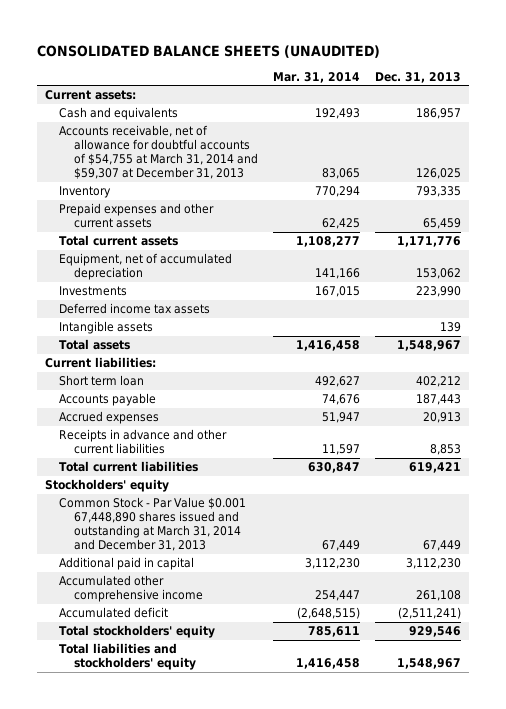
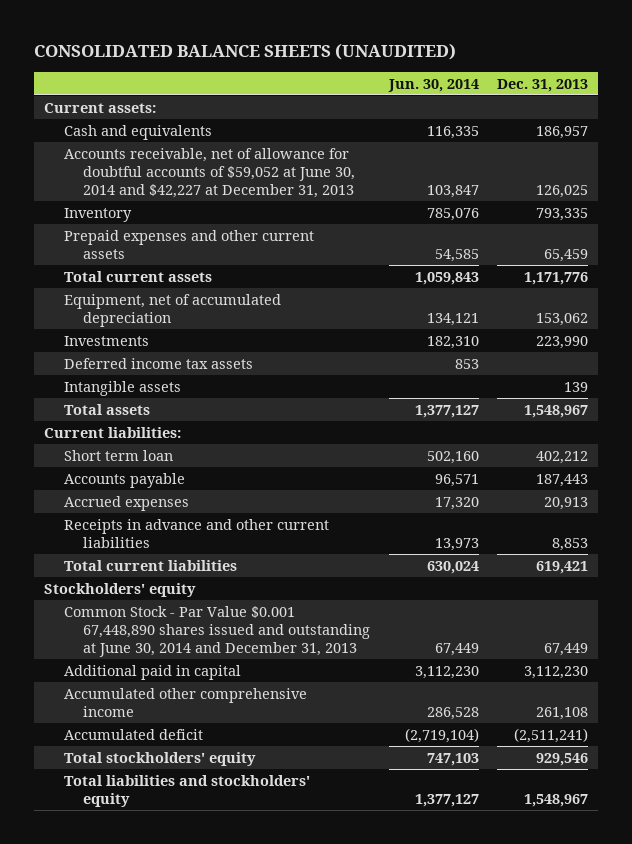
[272,71,360,83] Mar. 31, 2014 -> none
none -> [387,78,479,92] Jun. 30, 2014
[59,125,258,180] Accounts receivable, net of allowance for doubtful accounts of $54,755 at March 31, 2014 and $59,307 at December 31, 2013 -> [63,147,356,199] Accounts receivable, net of allowance for doubtful accounts of $59,052 at June 30, 2014 and $42,227 at December 31, 2013
[59,497,247,552] Common Stock - Par Value $0.001 67,448,890 shares issued and outstanding at March 31, 2014 and December 31, 2013 -> [63,605,371,658] Common Stock - Par Value $0.001 67,448,890 shares issued and outstanding at June 30, 2014 and December 31, 2013

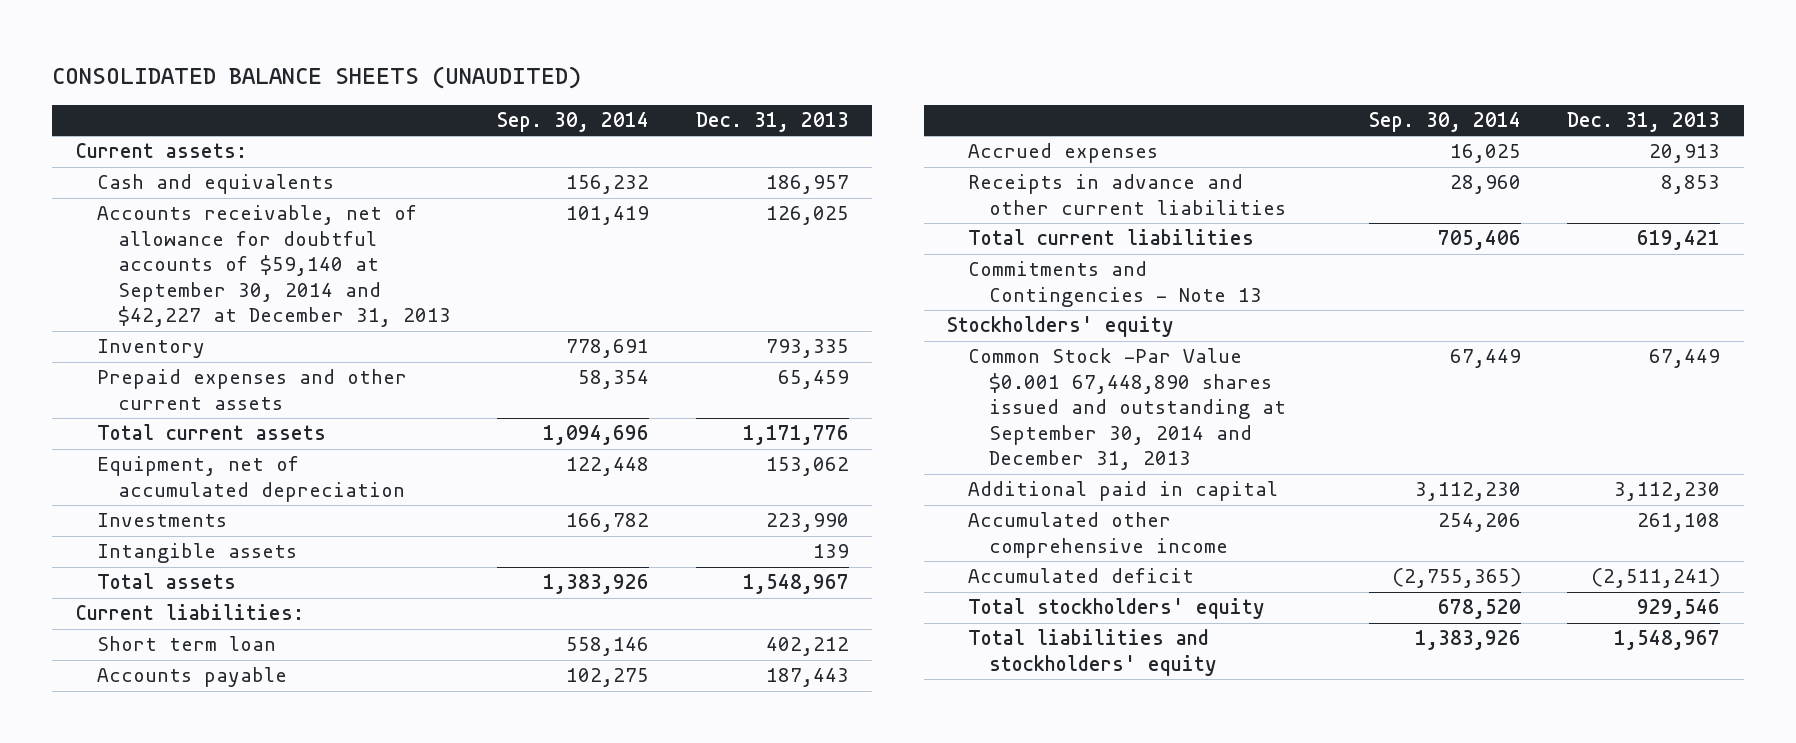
[387,78,479,92] Jun. 30, 2014 -> none
none -> [497,112,650,133] Sep. 30, 2014
[63,147,356,199] Accounts receivable, net of allowance for doubtful accounts of $59,052 at June 30, 2014 and $42,227 at December 31, 2013 -> [96,205,451,328] Accounts receivable, net of allowance for doubtful accounts of $59,140 at September 30, 2014 and $42,227 at December 31, 2013
[63,357,253,369] Deferred income tax assets -> none
none -> [968,261,1262,307] Commitments and Contingencies - Note 13
[63,605,371,658] Common Stock - Par Value $0.001 67,448,890 shares issued and outstanding at June 30, 2014 and December 31, 2013 -> [968,348,1286,471] Common Stock -Par Value $0.001 67,448,890 shares issued and outstanding at September 30, 2014 and December 31, 2013

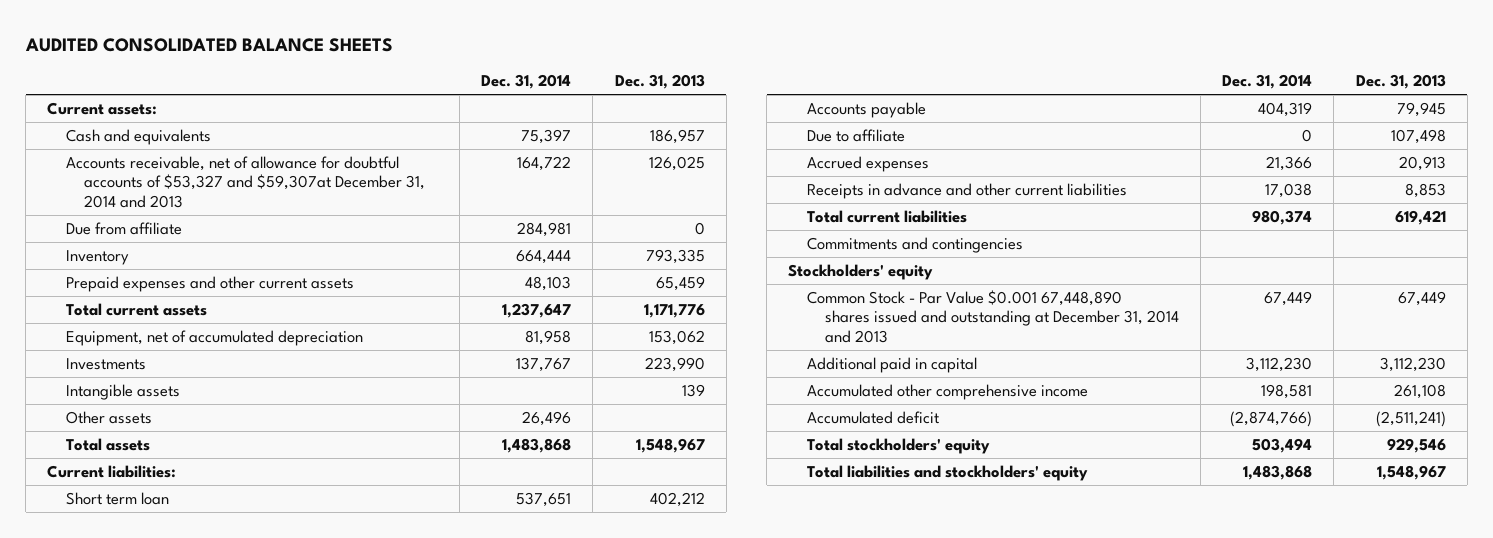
[52,66,582,90] CONSOLIDATED BALANCE SHEETS (UNAUDITED) -> [24,38,393,53] AUDITED CONSOLIDATED BALANCE SHEETS
[497,112,650,133] Sep. 30, 2014 -> none
none -> [481,74,572,90] Dec. 31, 2014
[96,205,451,328] Accounts receivable, net of allowance for doubtful accounts of $59,140 at September 30, 2014 and $42,227 at December 31, 2013 -> [65,155,426,209] Accounts receivable, net of allowance for doubtful accounts of $53,327 and $59,307at December 31, 2014 and 2013
none -> [65,221,182,235] Due from affiliate
none -> [65,410,152,424] Other assets
[766,668,850,688] 187,443 -> [1396,101,1446,117] 79,945
none -> [806,128,905,142] Due to affiliate
[968,261,1262,307] Commitments and Contingencies - Note 13 -> [806,236,1023,253] Commitments and contingencies
[968,348,1286,471] Common Stock -Par Value $0.001 67,448,890 shares issued and outstanding at September 30, 2014 and December 31, 2013 -> [806,289,1180,344] Common Stock - Par Value $0.001 67,448,890 shares issued and outstanding at December 31, 2014 and 2013

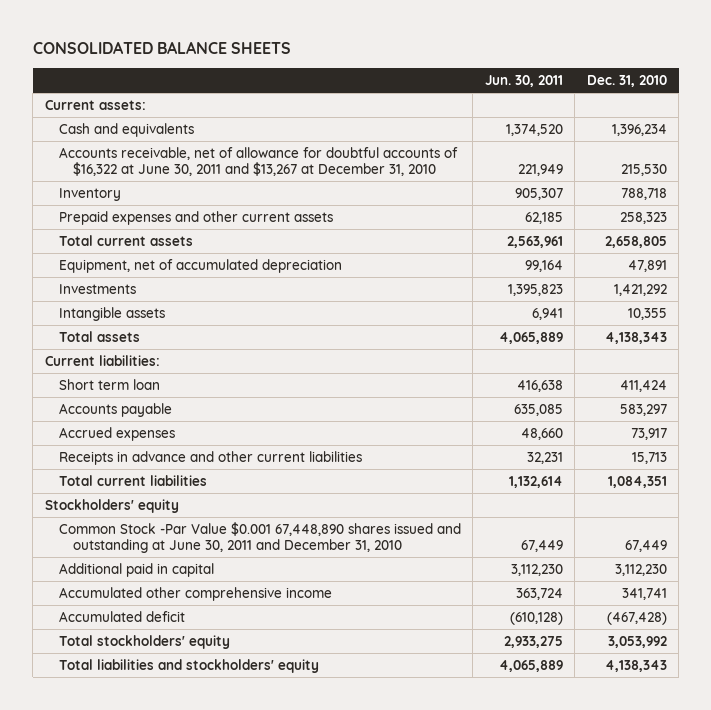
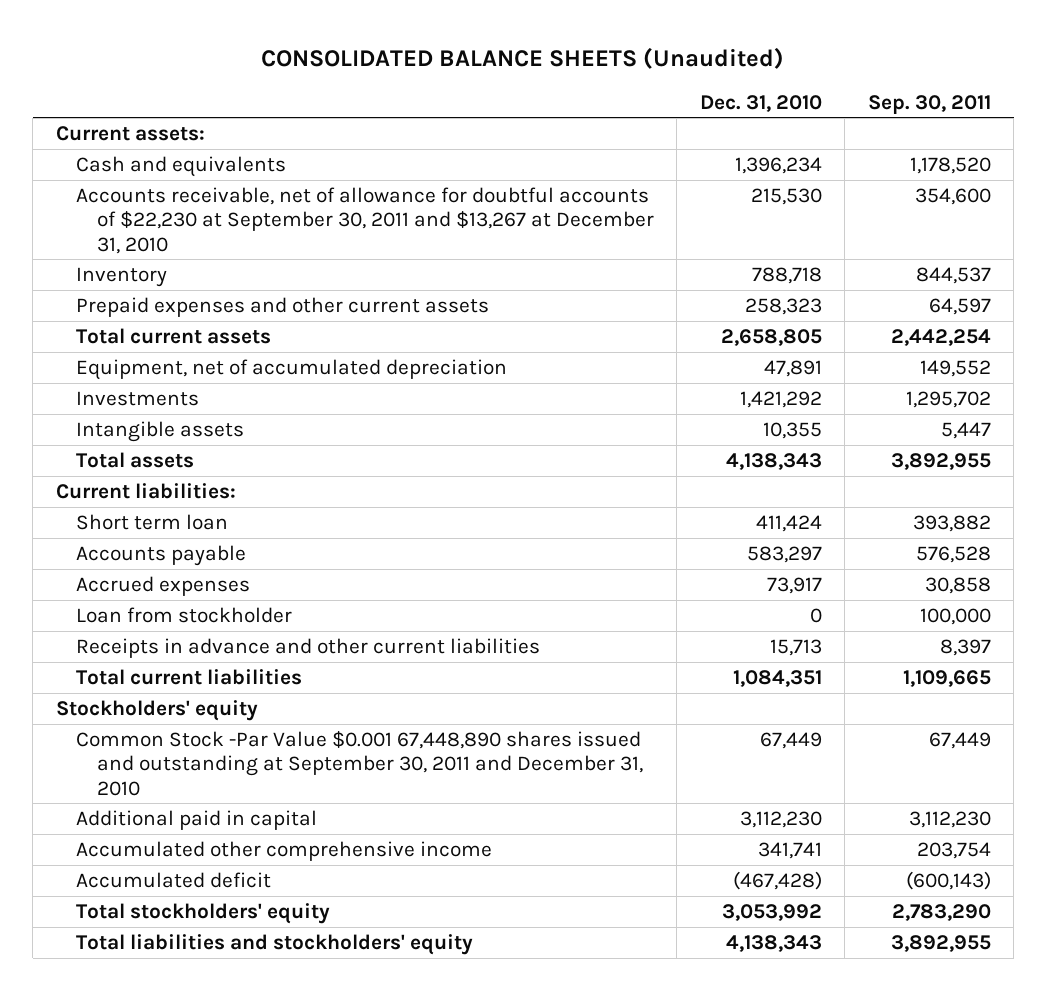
[32,40,291,54] CONSOLIDATED BALANCE SHEETS -> [261,46,785,69] CONSOLIDATED BALANCE SHEETS (Unaudited)
[484,74,563,87] Jun. 30, 2011 -> none
none -> [867,94,991,114] Sep. 30, 2011
[58,147,458,176] Accounts receivable, net of allowance for doubtful accounts of $16,322 at June 30, 2011 and $13,267 at December 31, 2010 -> [76,186,654,254] Accounts receivable, net of allowance for doubtful accounts of $22,230 at September 30, 2011 and $13,267 at December 31, 2010
none -> [76,606,293,623] Loan from stockholder
[58,522,461,553] Common Stock -Par Value $0.001 67,448,890 shares issued and outstanding at June 30, 2011 and December 31, 2010 -> [76,730,643,796] Common Stock -Par Value $0.001 67,448,890 shares issued and outstanding at September 30, 2011 and December 31, 2010

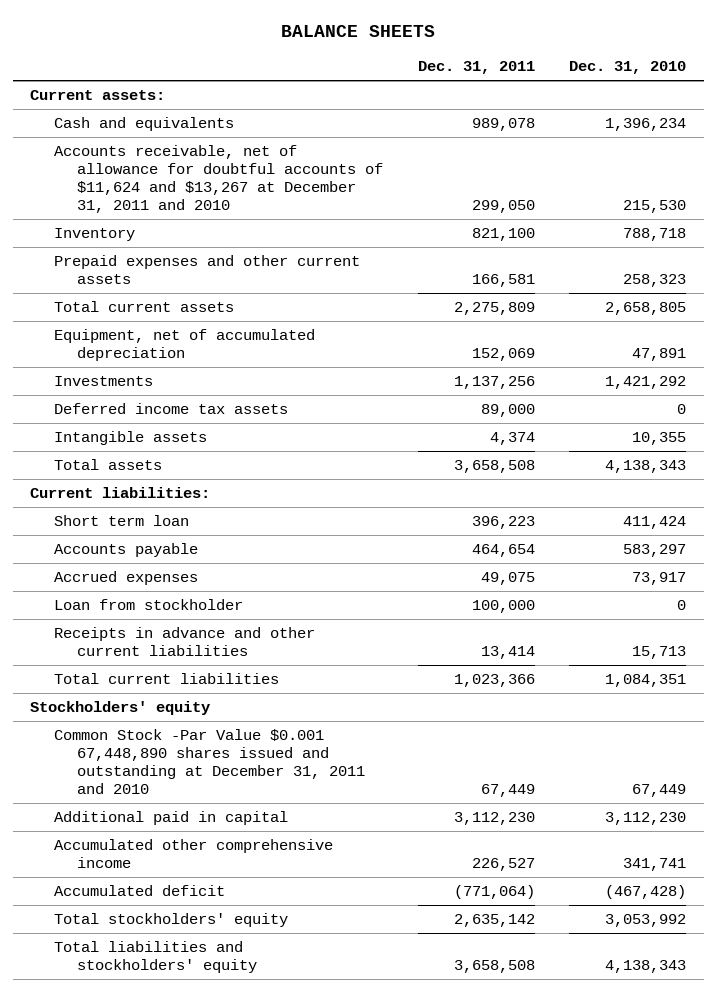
[261,46,785,69] CONSOLIDATED BALANCE SHEETS (Unaudited) -> [281,24,436,37] BALANCE SHEETS
[867,94,991,114] Sep. 30, 2011 -> none
none -> [417,61,535,75] Dec. 31, 2011
[76,186,654,254] Accounts receivable, net of allowance for doubtful accounts of $22,230 at September 30, 2011 and $13,267 at December 31, 2010 -> [53,144,383,214] Accounts receivable, net of allowance for doubtful accounts of $11,624 and $13,267 at December 31, 2011 and 2010
none -> [53,402,288,414] Deferred income tax assets
[76,730,643,796] Common Stock -Par Value $0.001 67,448,890 shares issued and outstanding at September 30, 2011 and December 31, 2010 -> [53,728,365,795] Common Stock -Par Value $0.001 67,448,890 shares issued and outstanding at December 31, 2011 and 2010

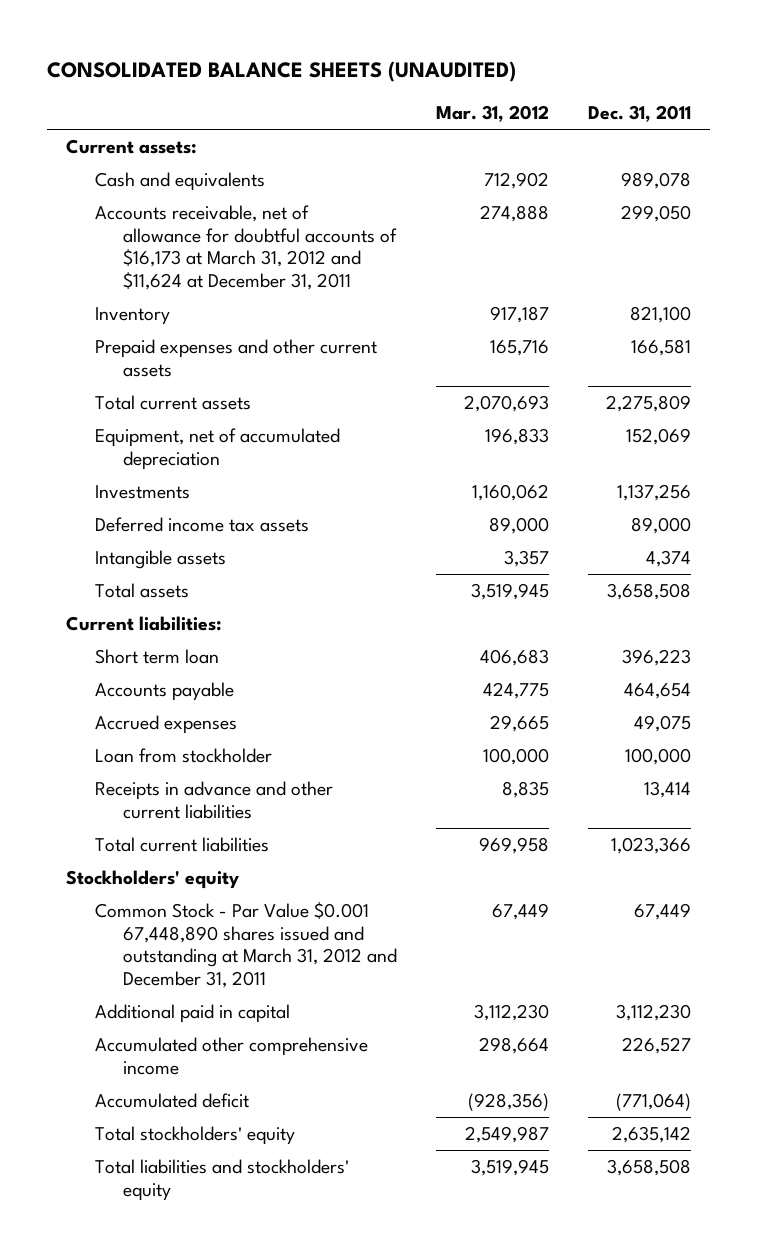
[281,24,436,37] BALANCE SHEETS -> [46,60,516,82] CONSOLIDATED BALANCE SHEETS (UNAUDITED)
[569,61,687,75] Dec. 31, 2010 -> none
none -> [436,105,550,123] Mar. 31, 2012
[53,144,383,214] Accounts receivable, net of allowance for doubtful accounts of $11,624 and $13,267 at December 31, 2011 and 2010 -> [94,205,398,290] Accounts receivable, net of allowance for doubtful accounts of $16,173 at March 31, 2012 and $11,624 at December 31, 2011
[53,728,365,795] Common Stock -Par Value $0.001 67,448,890 shares issued and outstanding at December 31, 2011 and 2010 -> [94,902,398,988] Common Stock - Par Value $0.001 67,448,890 shares issued and outstanding at March 31, 2012 and December 31, 2011

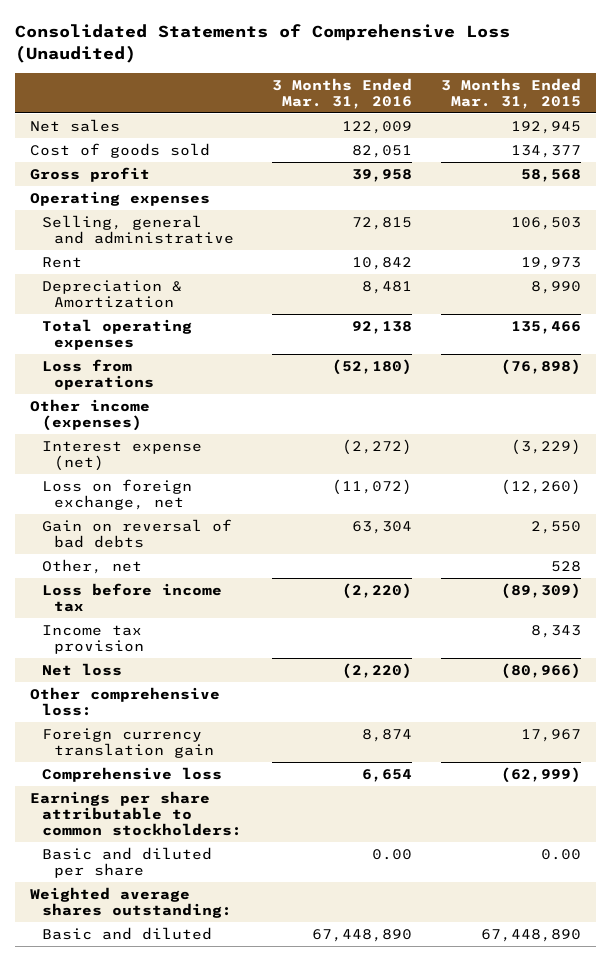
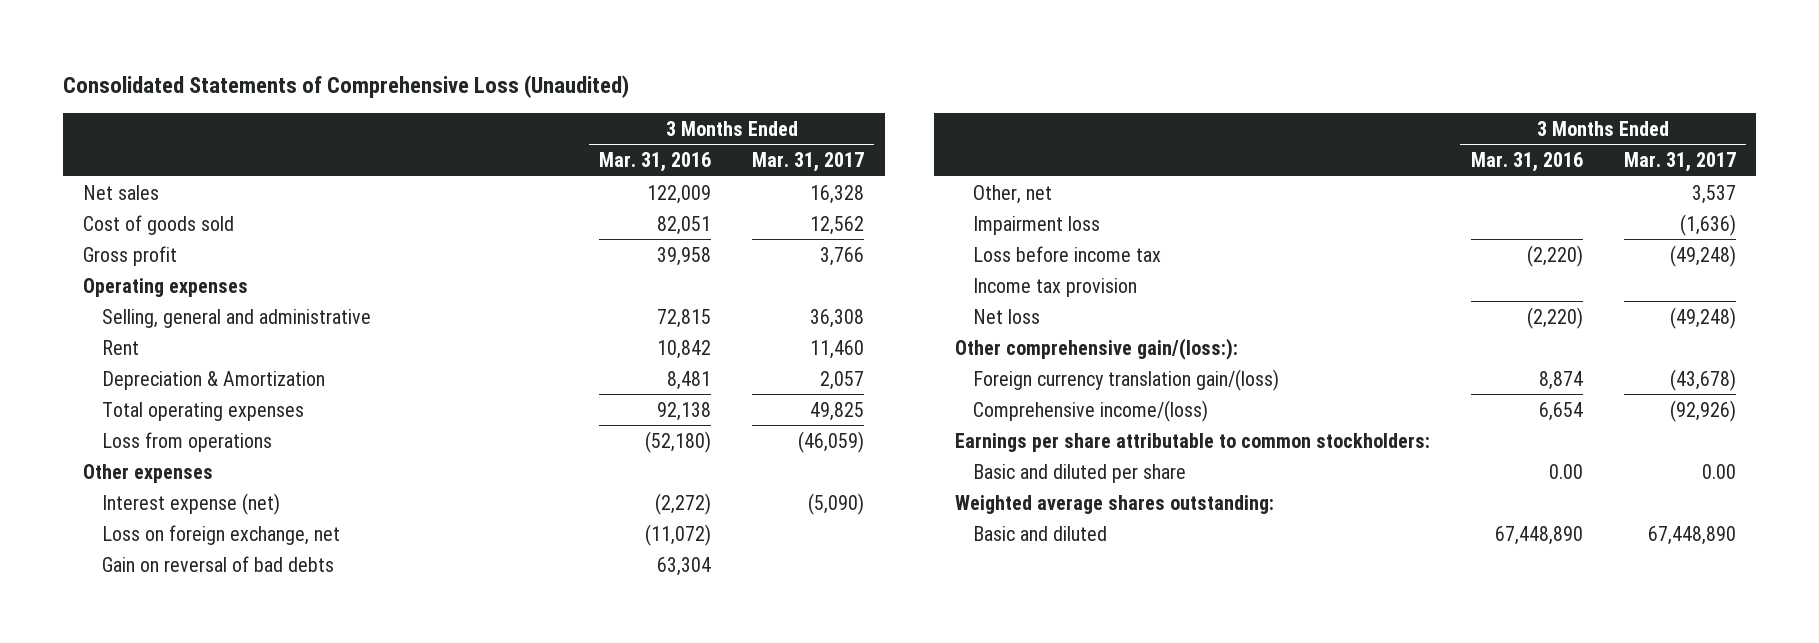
[441,77,582,109] 3 Months Ended Mar. 31, 2015 -> none
none -> [752,152,865,173] Mar. 31, 2017
[30,398,151,432] Other income (expenses) -> [83,463,214,483] Other expenses
none -> [973,215,1101,235] Impairment loss
[30,686,221,717] Other comprehensive loss: -> [954,337,1238,360] Other comprehensive gain/(loss:):
[42,727,214,759] Foreign currency translation gain -> [973,368,1280,391] Foreign currency translation gain/(loss)
[42,766,223,782] Comprehensive loss -> [973,399,1209,422] Comprehensive income/(loss)

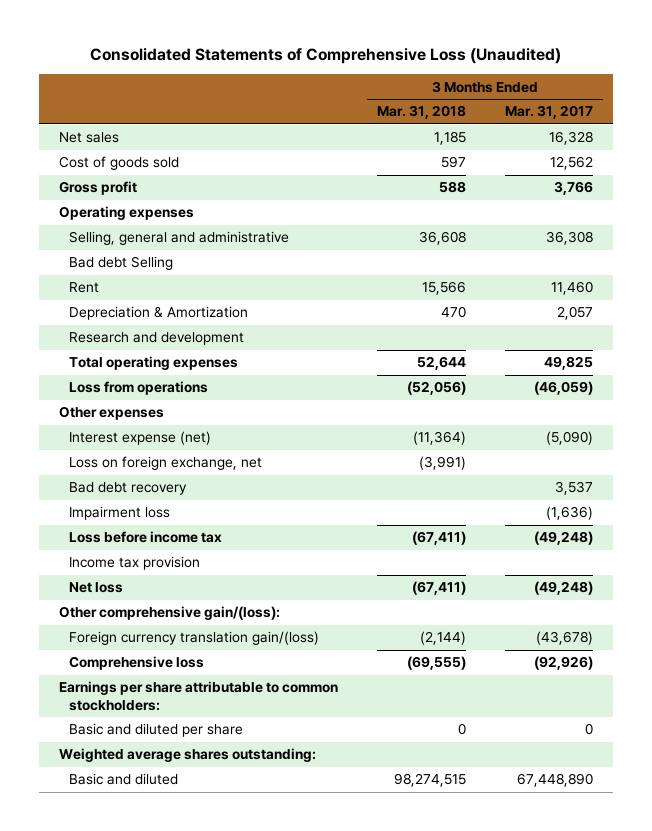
[599,152,712,173] Mar. 31, 2016 -> none
none -> [377,105,467,120] Mar. 31, 2018
none -> [68,256,173,271] Bad debt Selling
none -> [68,332,244,346] Research and development
[101,555,334,572] Gain on reversal of bad debts -> none
[973,184,1053,204] Other, net -> [68,482,187,496] Bad debt recovery
[954,337,1238,360] Other comprehensive gain/(loss:): -> [58,606,280,621] Other comprehensive gain/(loss):
[973,399,1209,422] Comprehensive income/(loss) -> [68,656,204,671] Comprehensive loss
[1701,463,1736,479] 0.00 -> [585,723,594,736] 0

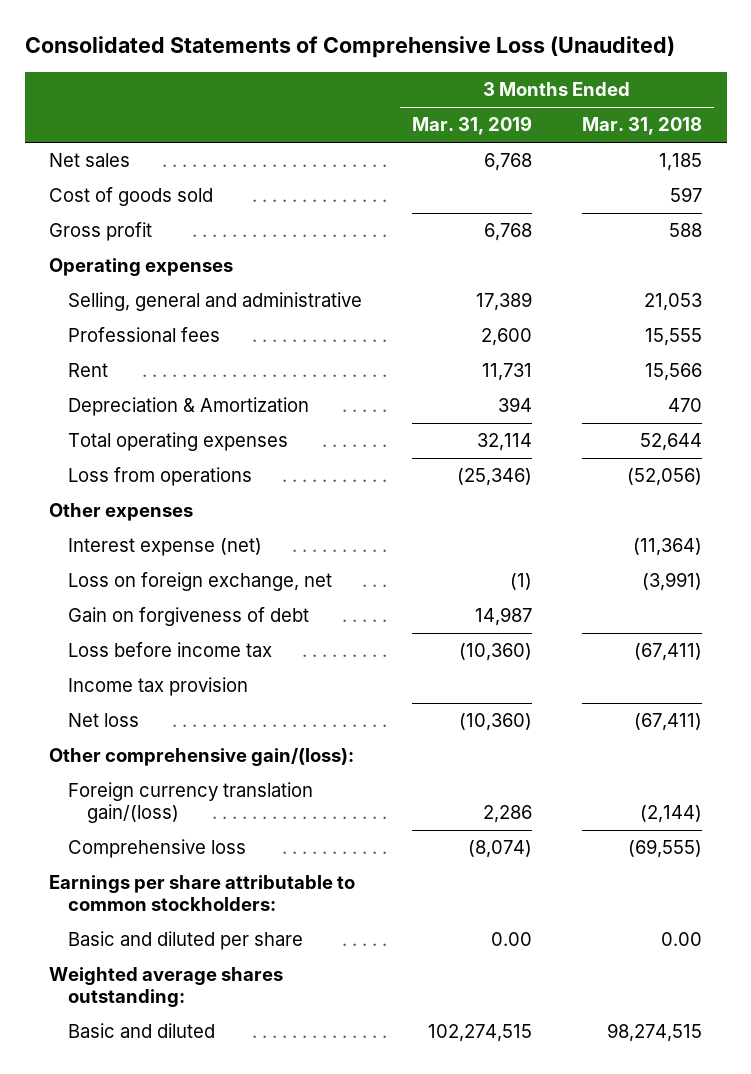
[505,105,594,120] Mar. 31, 2017 -> none
none -> [411,116,532,136] Mar. 31, 2019
[68,256,173,271] Bad debt Selling -> none
[419,231,467,246] 36,608 -> [643,293,702,312] 21,053
none -> [68,327,221,343] Professional fees
[68,332,244,346] Research and development -> none
[68,482,187,496] Bad debt recovery -> none
[68,506,170,521] Impairment loss -> none
none -> [68,607,310,627] Gain on forgiveness of debt
[458,723,467,736] 0 -> [660,932,702,947] 0.00

